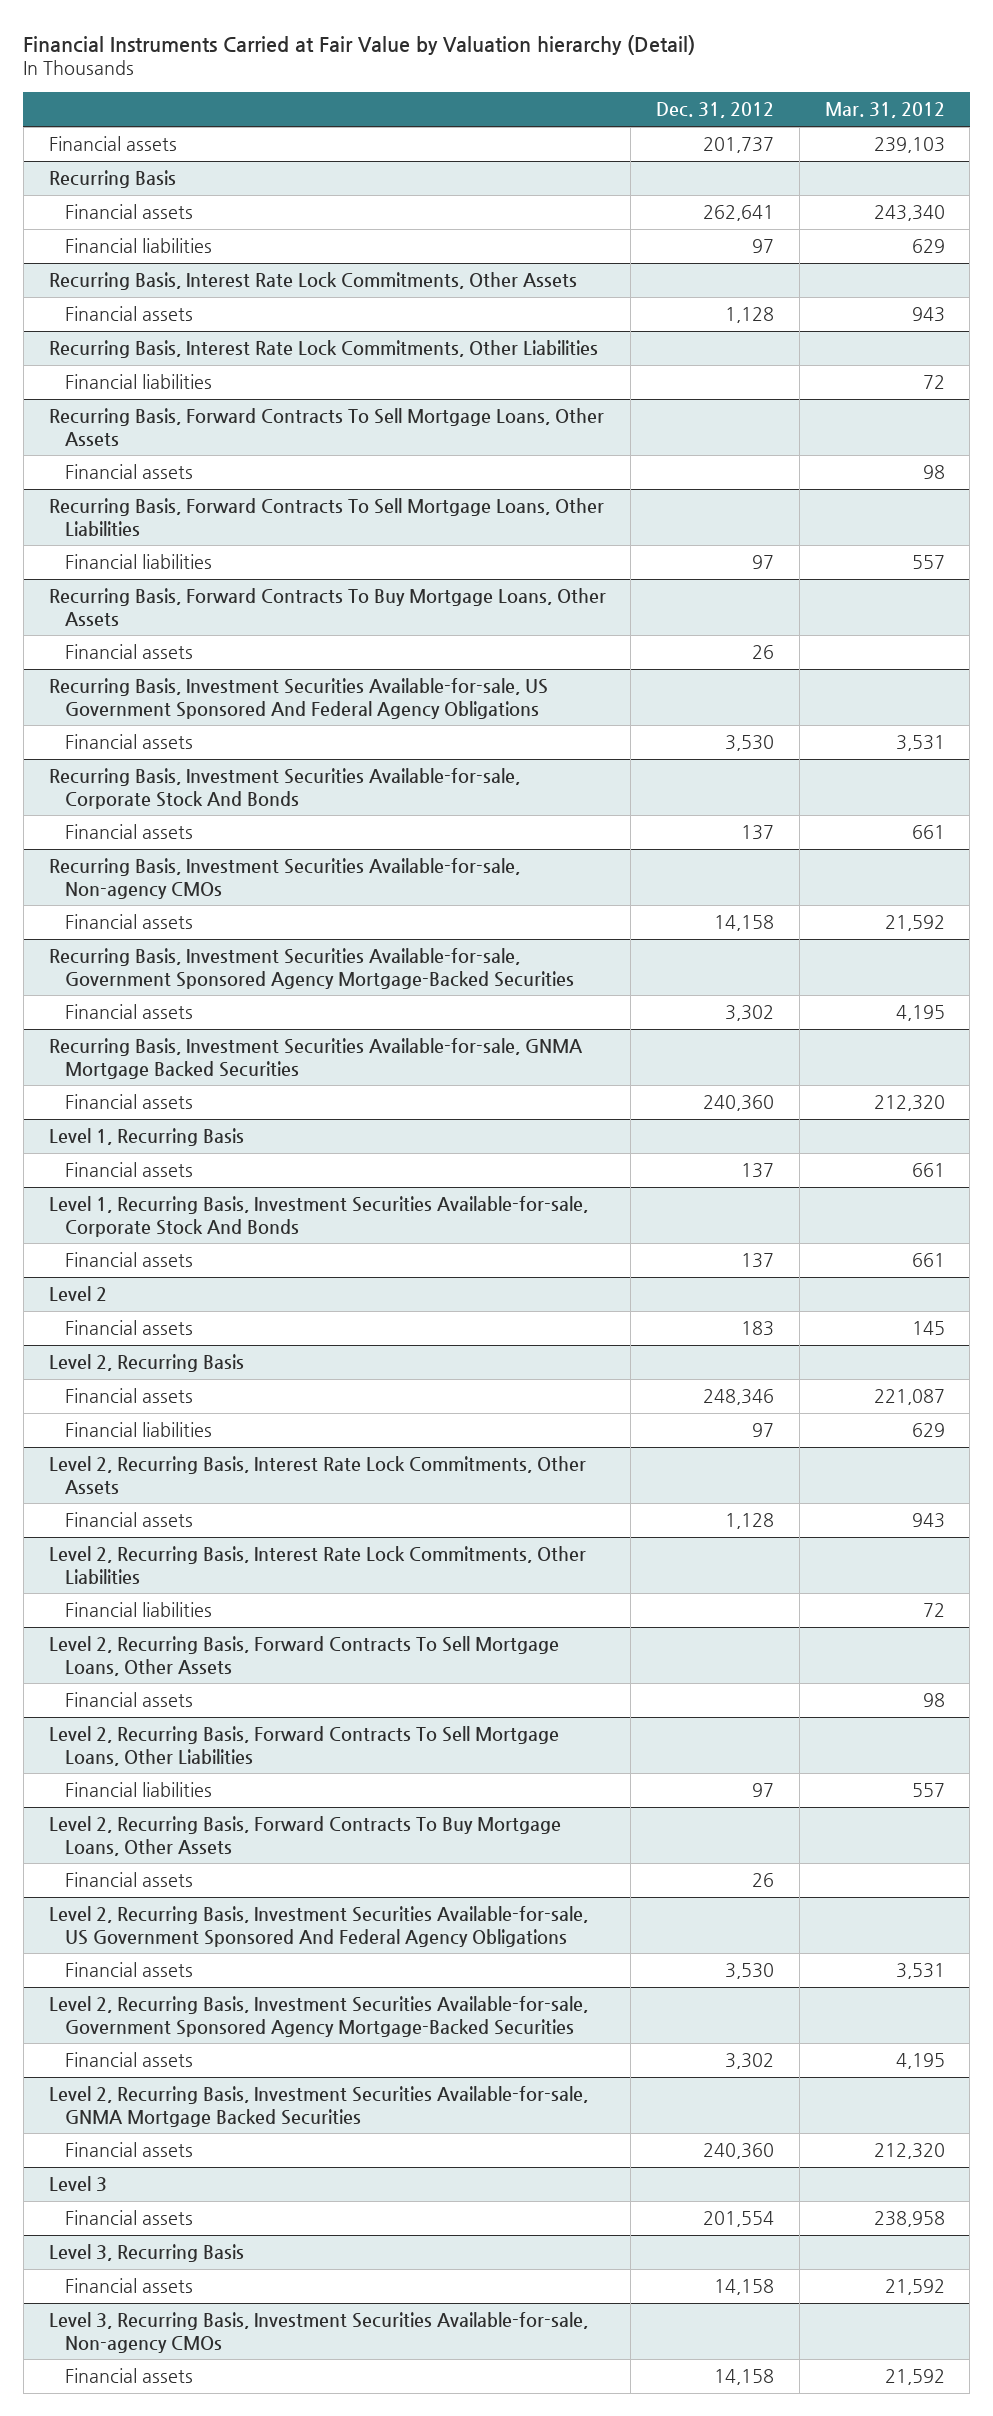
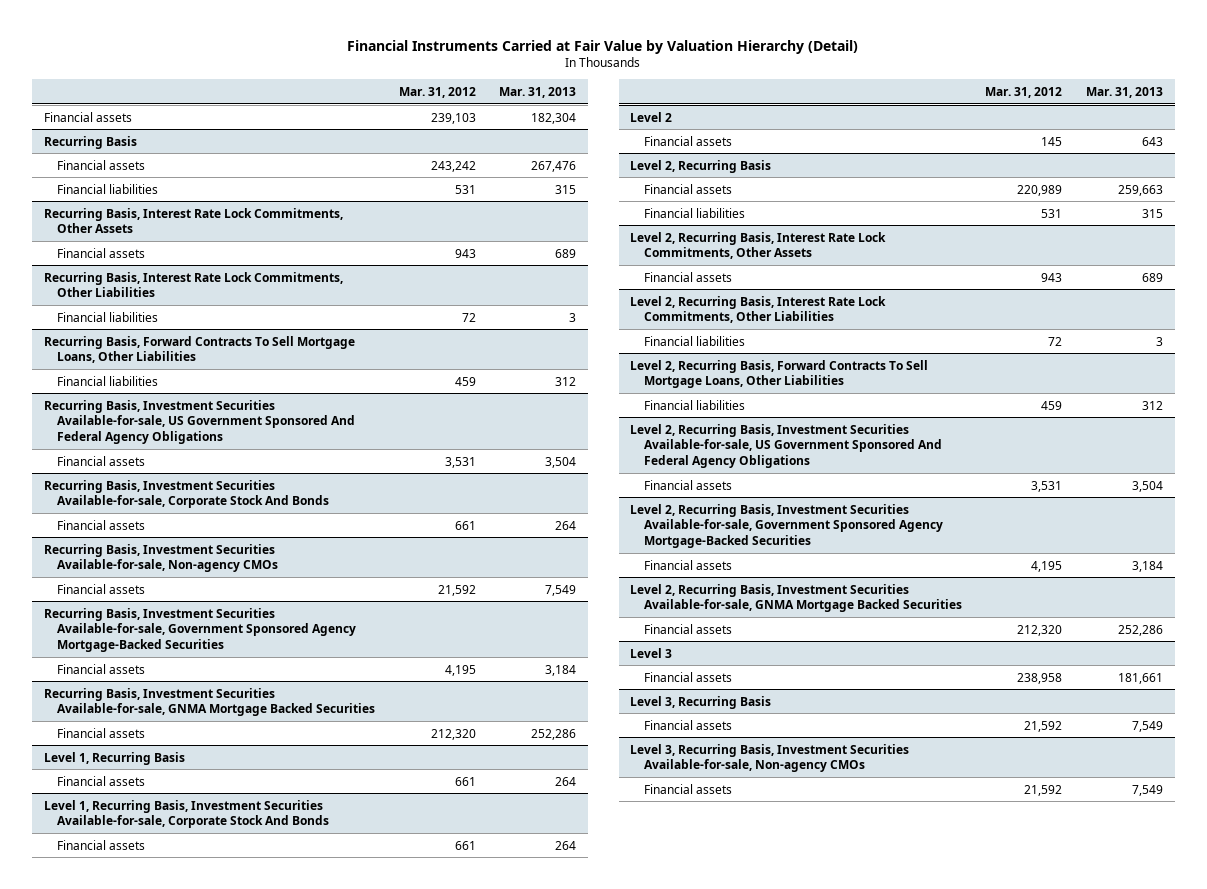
[23,34,696,55] Financial Instruments Carried at Fair Value by Valuation hierarchy (Detail) -> [347,39,859,54] Financial Instruments Carried at Fair Value by Valuation Hierarchy (Detail)
[656,102,775,119] Dec. 31, 2012 -> none
none -> [499,86,577,98] Mar. 31, 2013
[873,205,945,222] 243,340 -> [430,160,476,172] 243,242
[911,239,945,254] 629 -> [454,184,476,194] 531
[48,408,604,446] Recurring Basis, Forward Contracts To Sell Mortgage Loans, Other Assets -> none
[65,464,194,480] Financial assets -> none
[48,588,606,626] Recurring Basis, Forward Contracts To Buy Mortgage Loans, Other Assets -> none
[65,644,194,660] Financial assets -> none
[911,555,945,570] 557 -> [454,376,476,386] 459
[873,1389,945,1406] 221,087 -> [1017,184,1063,196] 220,989
[911,1423,945,1438] 629 -> [1041,208,1063,218] 531
[48,1636,559,1676] Level 2, Recurring Basis, Forward Contracts To Sell Mortgage Loans, Other Assets -> none
[65,1692,194,1708] Financial assets -> none
[48,1816,561,1856] Level 2, Recurring Basis, Forward Contracts To Buy Mortgage Loans, Other Assets -> none
[65,1872,194,1888] Financial assets -> none
[911,1783,945,1798] 557 -> [1041,400,1063,410] 459

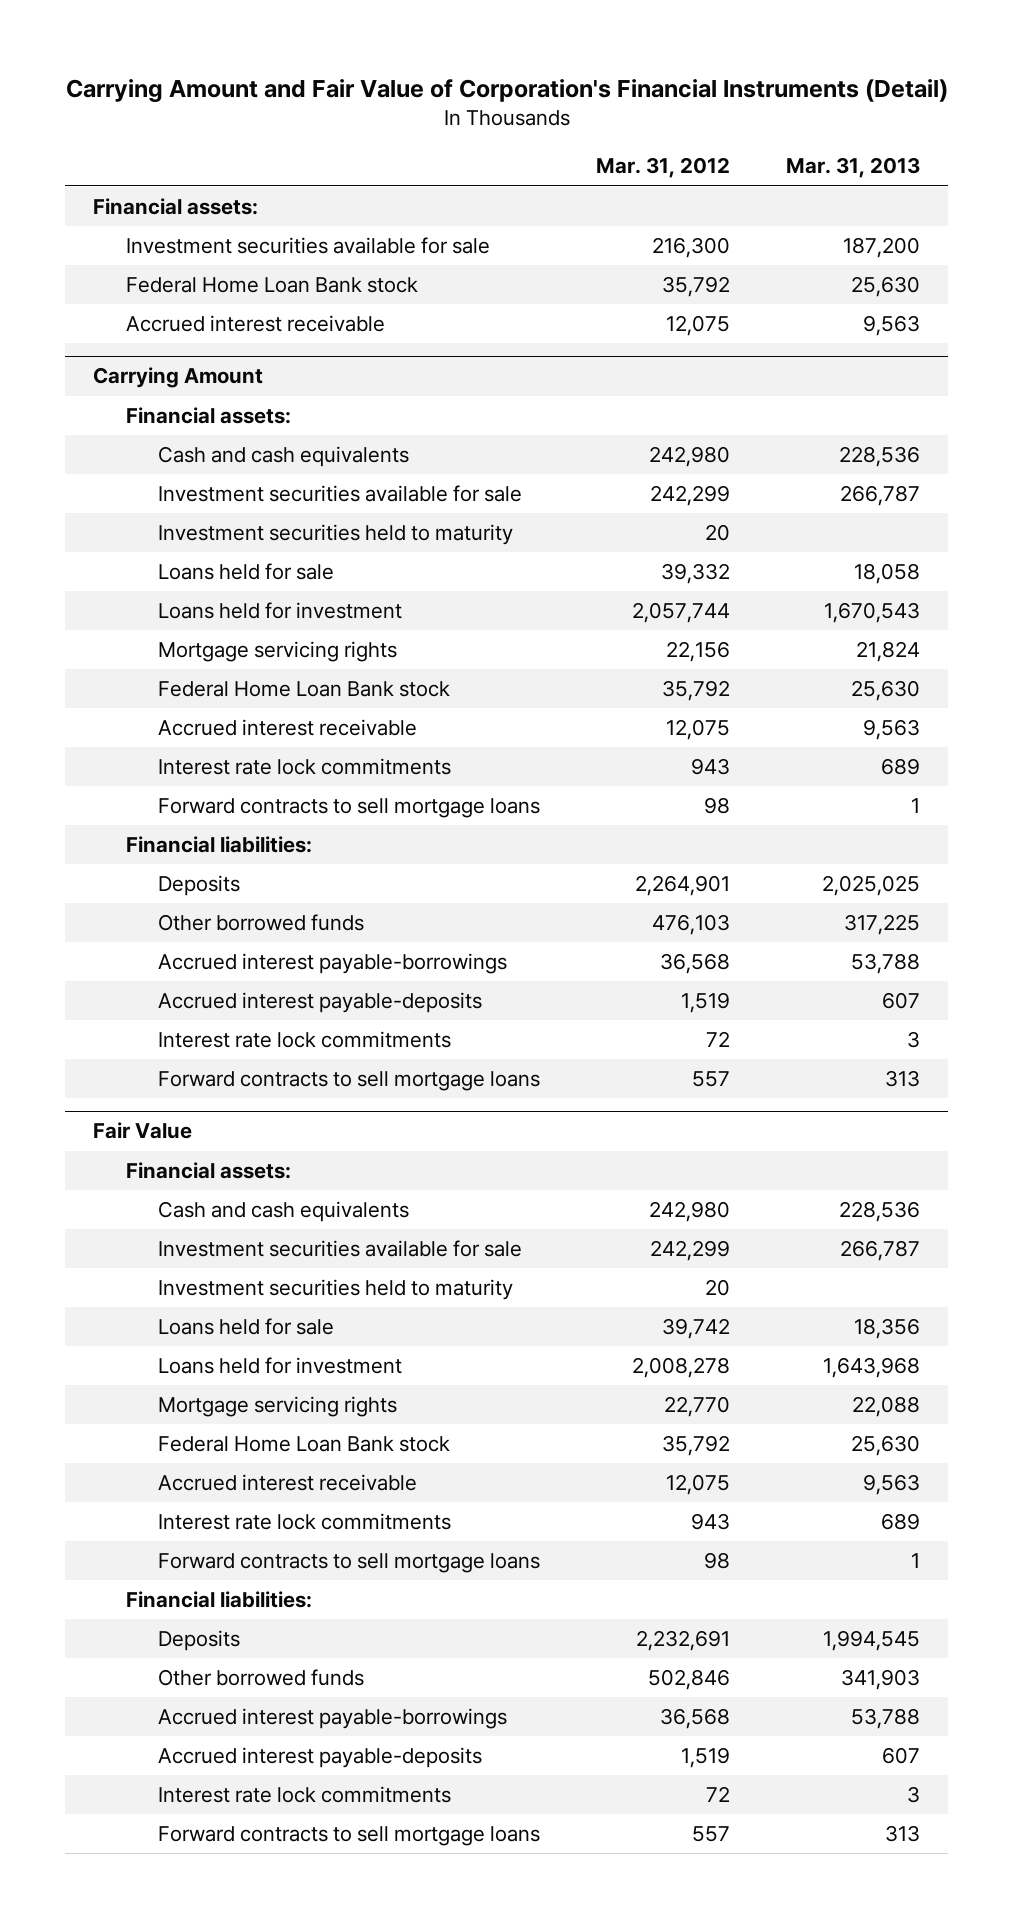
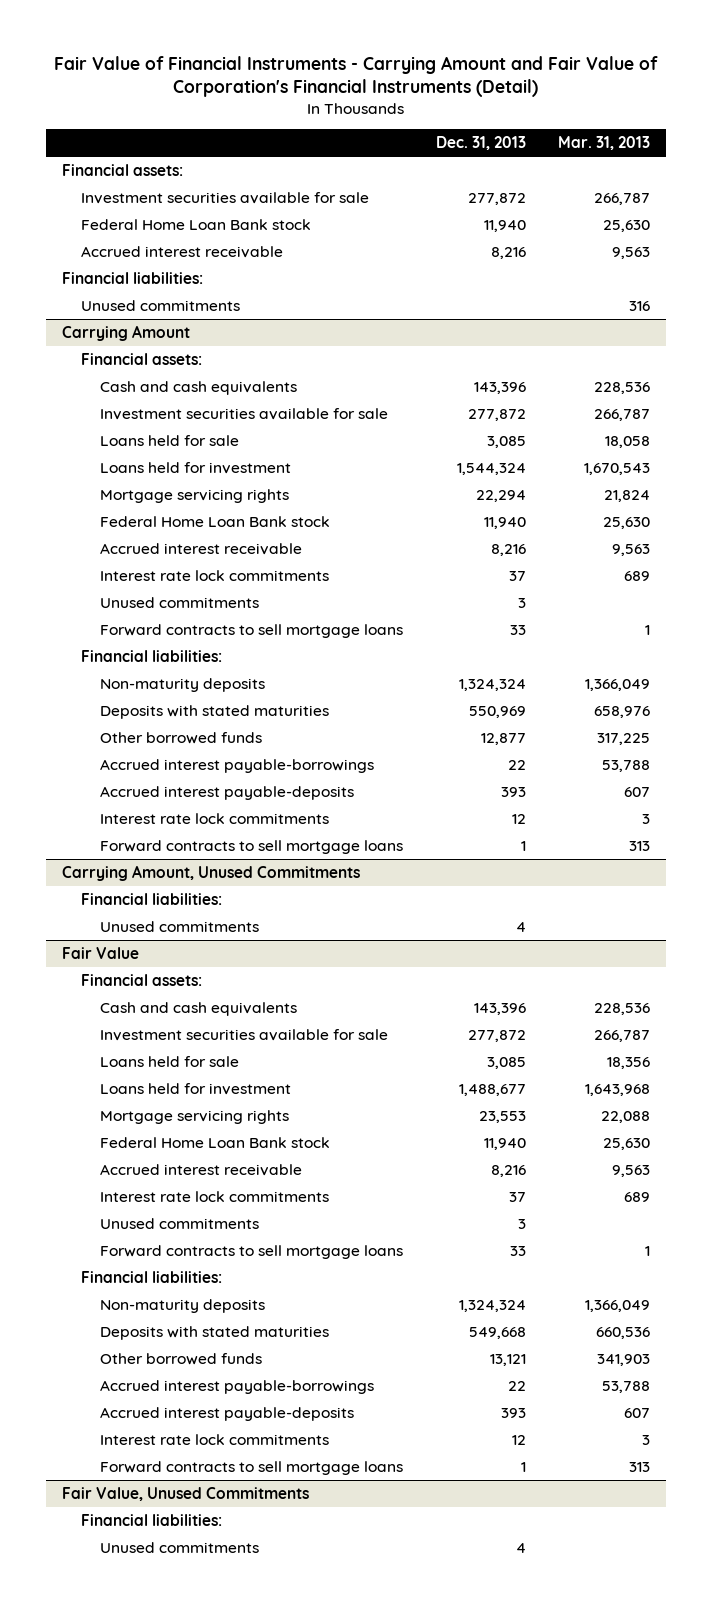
[65,79,948,104] Carrying Amount and Fair Value of Corporation's Financial Instruments (Detail) -> [53,55,658,98] Fair Value of Financial Instruments - Carrying Amount and Fair Value of Corporation's Financial Instruments (Detail)
[596,157,731,179] Mar. 31, 2012 -> none
none -> [435,136,526,151] Dec. 31, 2013
[843,237,921,259] 187,200 -> [593,192,650,205] 266,787
none -> [61,271,203,284] Financial liabilities:
none -> [81,299,241,311] Unused commitments
[158,524,514,546] Investment securities held to maturity -> none
none -> [100,596,260,608] Unused commitments
[158,875,241,897] Deposits -> none
none -> [100,677,266,692] Non-maturity deposits
none -> [100,704,330,719] Deposits with stated maturities
none -> [61,864,360,881] Carrying Amount, Unused Commitments
none -> [81,892,223,905] Financial liabilities:
none -> [100,920,260,932] Unused commitments
[158,1279,514,1301] Investment securities held to maturity -> none
none -> [100,1217,260,1229] Unused commitments
[158,1630,241,1652] Deposits -> none
none -> [100,1298,266,1313] Non-maturity deposits
none -> [100,1325,330,1340] Deposits with stated maturities
none -> [61,1486,309,1501] Fair Value, Unused Commitments
none -> [81,1513,223,1526] Financial liabilities:
none -> [100,1541,260,1553] Unused commitments

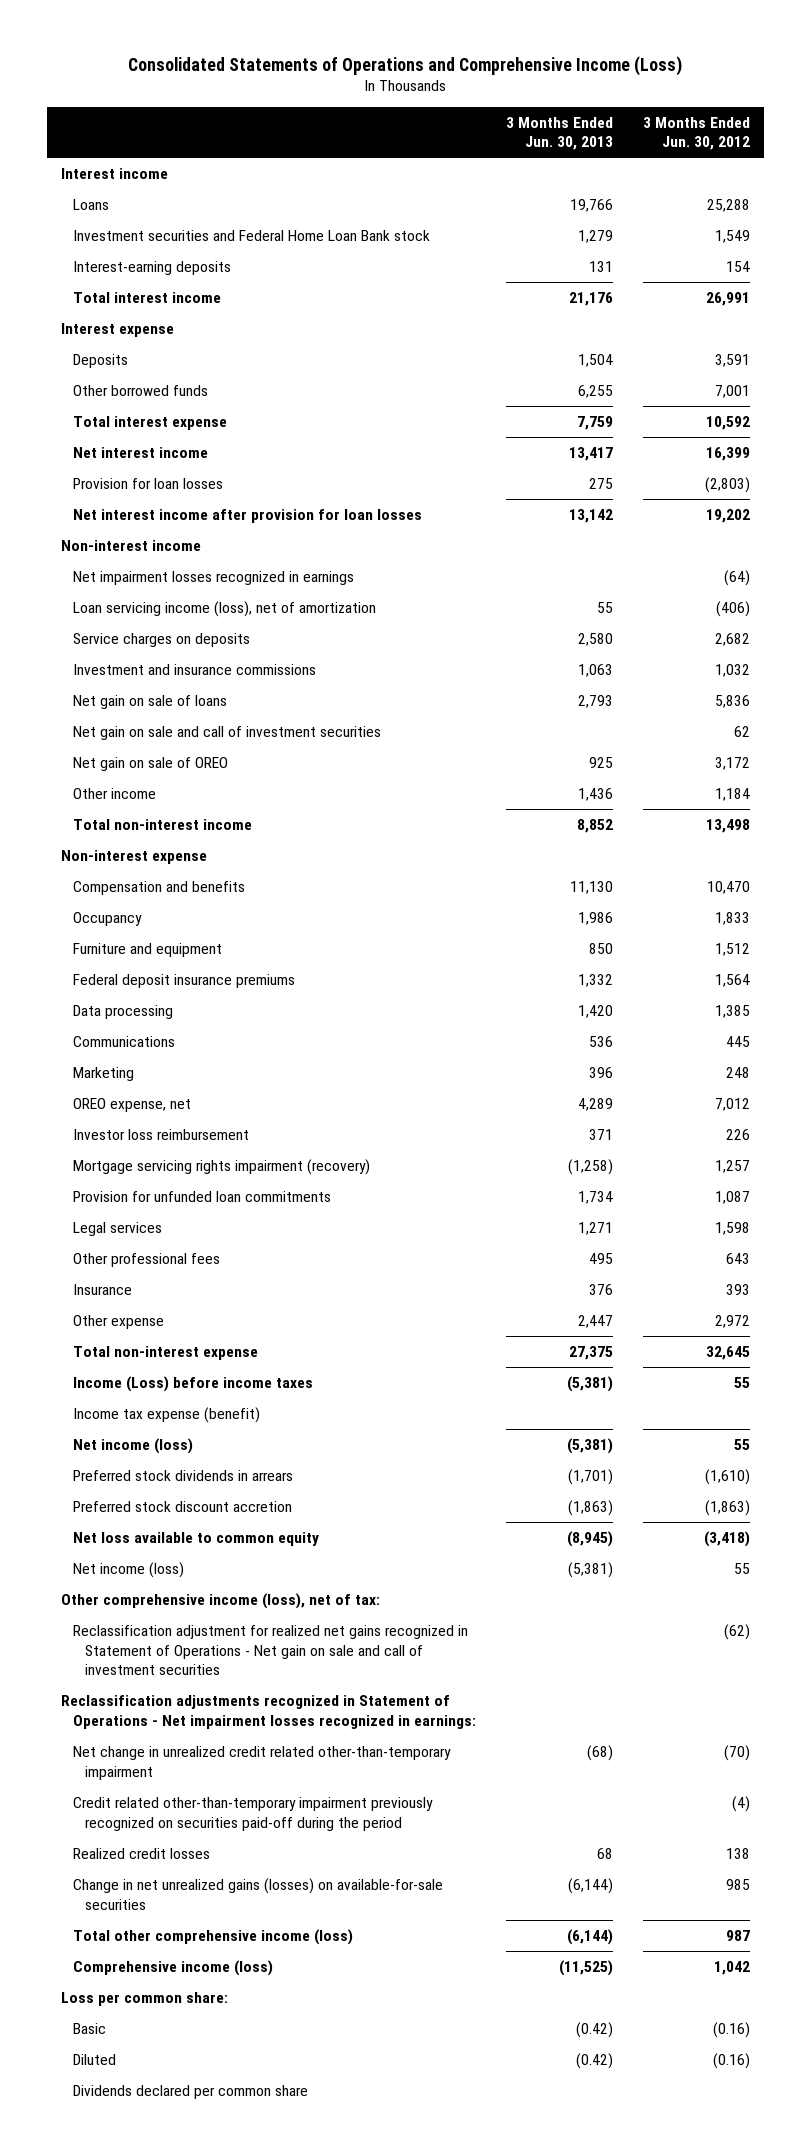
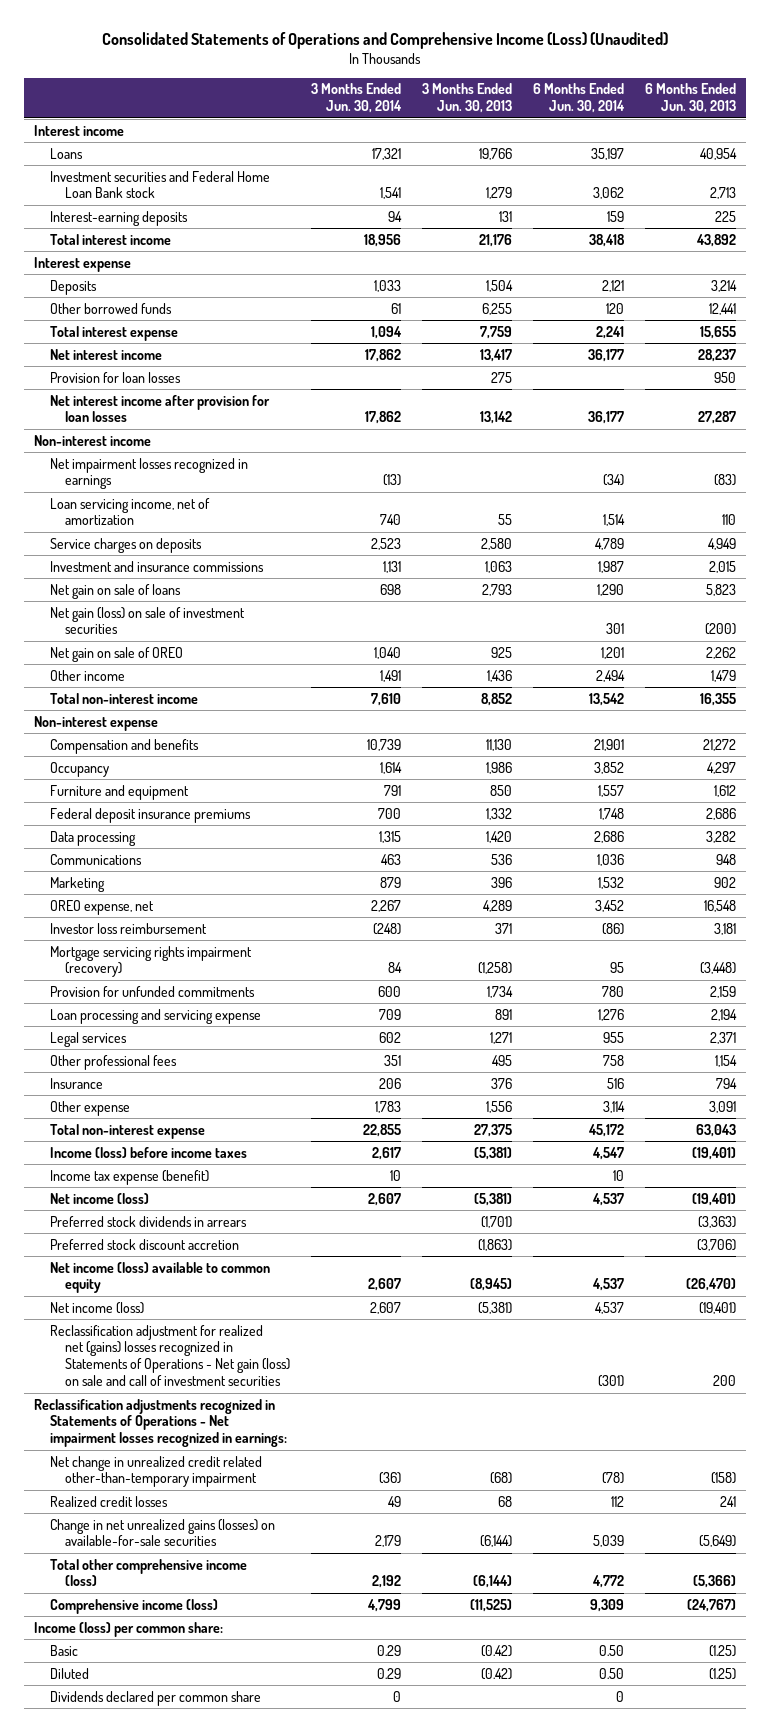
[128,55,683,76] Consolidated Statements of Operations and Comprehensive Income (Loss) -> [101,32,668,50] Consolidated Statements of Operations and Comprehensive Income (Loss) (Unaudited)
[642,116,750,151] 3 Months Ended Jun. 30, 2012 -> none
none -> [311,83,403,114] 3 Months Ended Jun. 30, 2014
none -> [532,83,625,114] 6 Months Ended Jun. 30, 2014
none -> [644,83,736,114] 6 Months Ended Jun. 30, 2013
[73,601,377,618] Loan servicing income (loss), net of amortization -> [49,497,210,526] Loan servicing income, net of amortization
[73,726,382,741] Net gain on sale and call of investment securities -> [49,606,245,635] Net gain (loss) on sale of investment securities
[73,1191,332,1203] Provision for unfunded loan commitments -> [49,985,255,997] Provision for unfunded commitments
none -> [49,1008,261,1024] Loan processing and servicing expense
[577,1315,613,1329] 2,447 -> [486,1100,513,1113] 1,556
[73,1376,314,1393] Income (Loss) before income taxes -> [49,1146,247,1158] Income (loss) before income taxes
[73,1532,320,1547] Net loss available to common equity -> [49,1261,270,1294] Net income (loss) available to common equity
[61,1593,381,1610] Other comprehensive income (loss), net of tax: -> none
[73,1625,469,1676] Reclassification adjustment for realized net gains recognized in Statement of Operations - Net gain on sale and call of investment securities -> [49,1324,291,1387] Reclassification adjustment for realized net (gains) losses recognized in Statements of Operations - Net gain (loss) on sale and call of investment securities
[61,1695,477,1729] Reclassification adjustments recognized in Statement of Operations - Net impairment losses recognized in earnings: -> [34,1398,287,1448] Reclassification adjustments recognized in Statements of Operations - Net impairment losses recognized in earnings:
[73,1797,434,1831] Credit related other-than-temporary impairment previously recognized on securities paid-off during the period -> none
[61,1992,229,2007] Loss per common share: -> [34,1621,224,1637] Income (loss) per common share:

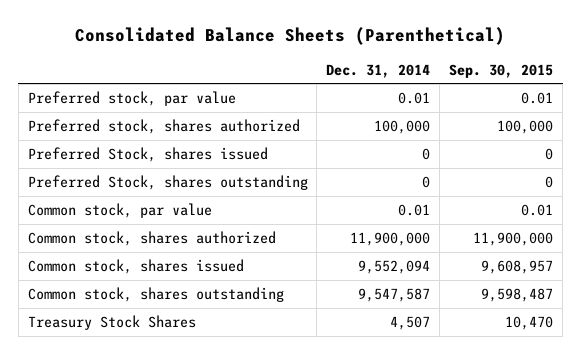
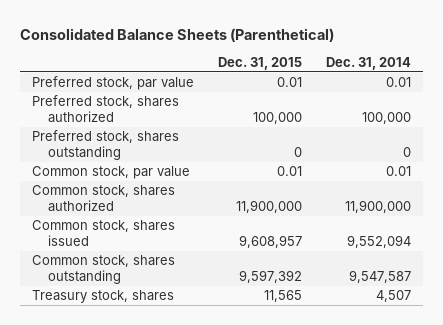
[449,63,554,78] Sep. 30, 2015 -> none
none -> [217,56,302,70] Dec. 31, 2015
[27,147,268,163] Preferred Stock, shares issued -> none
[27,175,308,191] Preferred Stock, shares outstanding -> [31,130,179,160] Preferred stock, shares outstanding
[27,315,196,331] Treasury Stock Shares -> [31,290,174,304] Treasury stock, shares

